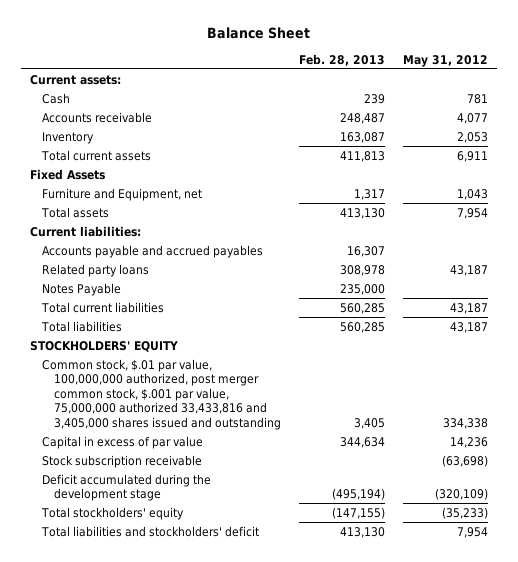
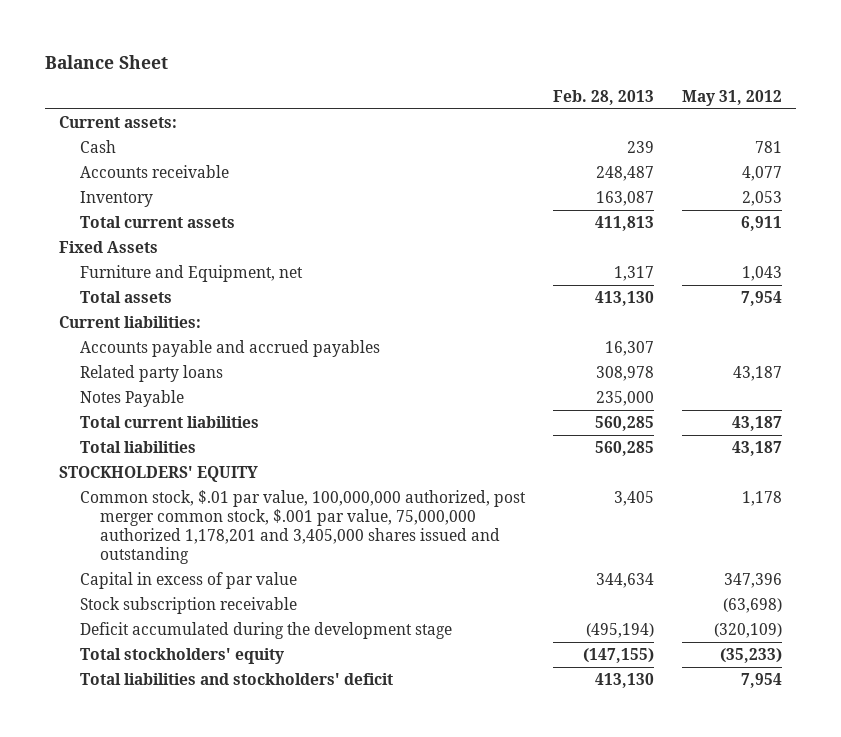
[41,358,282,430] Common stock, $.01 par value, 100,000,000 authorized, post merger common stock, $.001 par value, 75,000,000 authorized 33,433,816 and 3,405,000 shares issued and outstanding -> [79,489,526,565] Common stock, $.01 par value, 100,000,000 authorized, post merger common stock, $.001 par value, 75,000,000 authorized 1,178,201 and 3,405,000 shares issued and outstanding
[443,417,489,429] 334,338 -> [741,490,782,506] 1,178
[450,436,489,448] 14,236 -> [723,572,782,588] 347,396

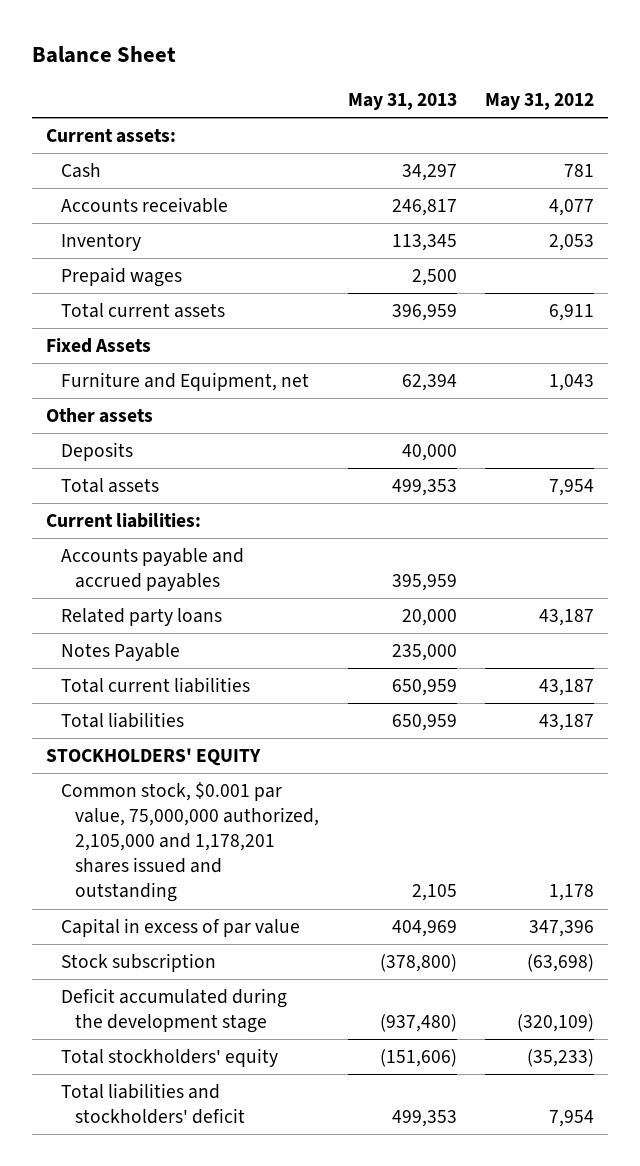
[552,90,654,106] Feb. 28, 2013 -> none
none -> [347,93,457,111] May 31, 2013
none -> [60,267,182,288] Prepaid wages
none -> [46,408,154,424] Other assets
none -> [60,442,133,462] Deposits
[79,489,526,565] Common stock, $.01 par value, 100,000,000 authorized, post merger common stock, $.001 par value, 75,000,000 authorized 1,178,201 and 3,405,000 shares issued and outstanding -> [60,782,320,903] Common stock, $0.001 par value, 75,000,000 authorized, 2,105,000 and 1,178,201 shares issued and outstanding
[79,596,297,614] Stock subscription receivable -> [60,953,216,973] Stock subscription

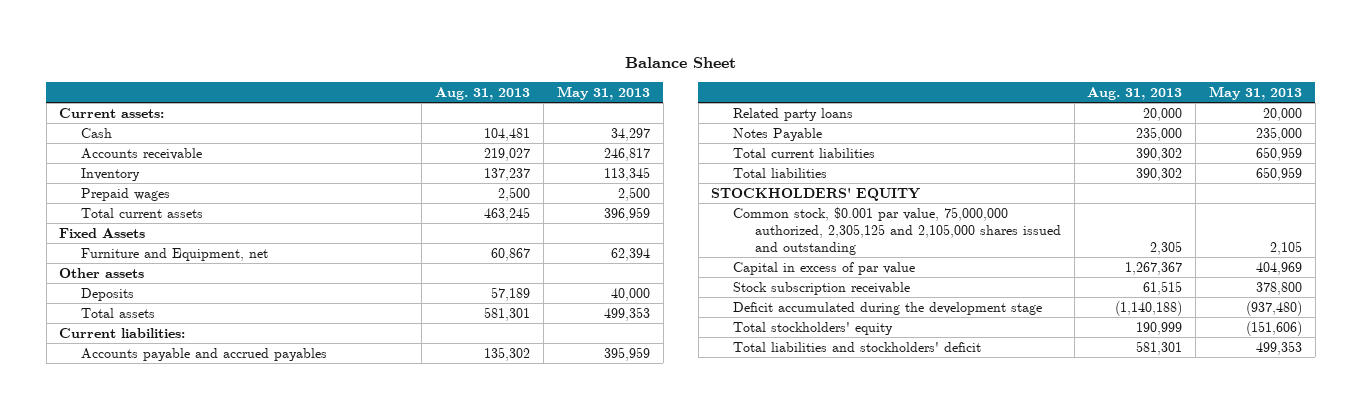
[485,93,595,111] May 31, 2012 -> none
none -> [435,86,531,100] Aug. 31, 2013
[60,782,320,903] Common stock, $0.001 par value, 75,000,000 authorized, 2,105,000 and 1,178,201 shares issued and outstanding -> [733,206,1061,255] Common stock, $0.001 par value, 75,000,000 authorized, 2,305,125 and 2,105,000 shares issued and outstanding
[60,953,216,973] Stock subscription -> [733,281,911,295] Stock subscription receivable
[379,954,457,973] (378,800) -> [1255,281,1302,295] 378,800

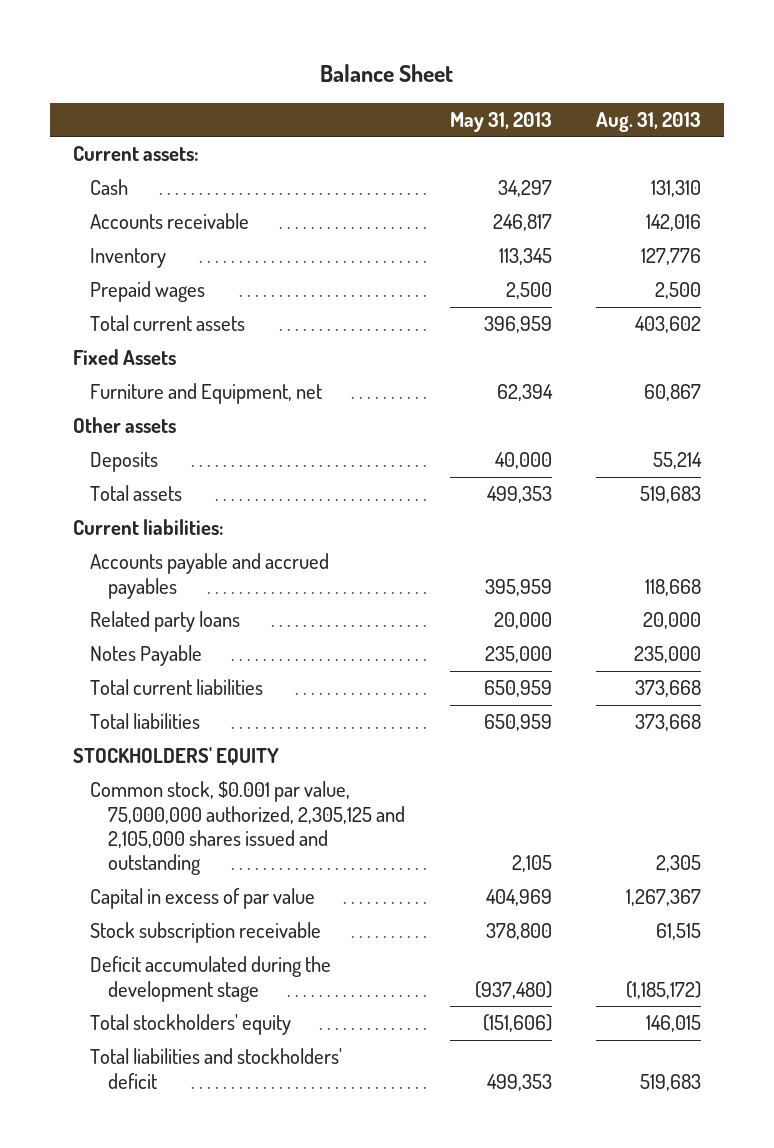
[484,127,531,141] 104,481 -> [651,180,702,198] 131,310
[484,147,531,161] 219,027 -> [646,214,702,232] 142,016
[484,167,531,181] 137,237 -> [641,248,702,266] 127,776
[484,206,531,221] 463,245 -> [635,316,702,334] 403,602
[491,286,531,301] 57,189 -> [653,452,703,470] 55,214
[484,306,531,321] 581,301 -> [640,486,702,504] 519,683
[484,346,531,361] 135,302 -> [645,578,702,596] 118,668
[1136,147,1183,161] 390,302 -> [635,680,702,698] 373,668
[1136,167,1183,181] 390,302 -> [635,714,702,732] 373,668
[1115,300,1183,316] (1,140,188) -> [626,980,702,999] (1,185,172)
[1136,321,1183,335] 190,999 -> [646,1015,702,1033] 146,015
[1136,340,1183,355] 581,301 -> [640,1073,702,1091] 519,683

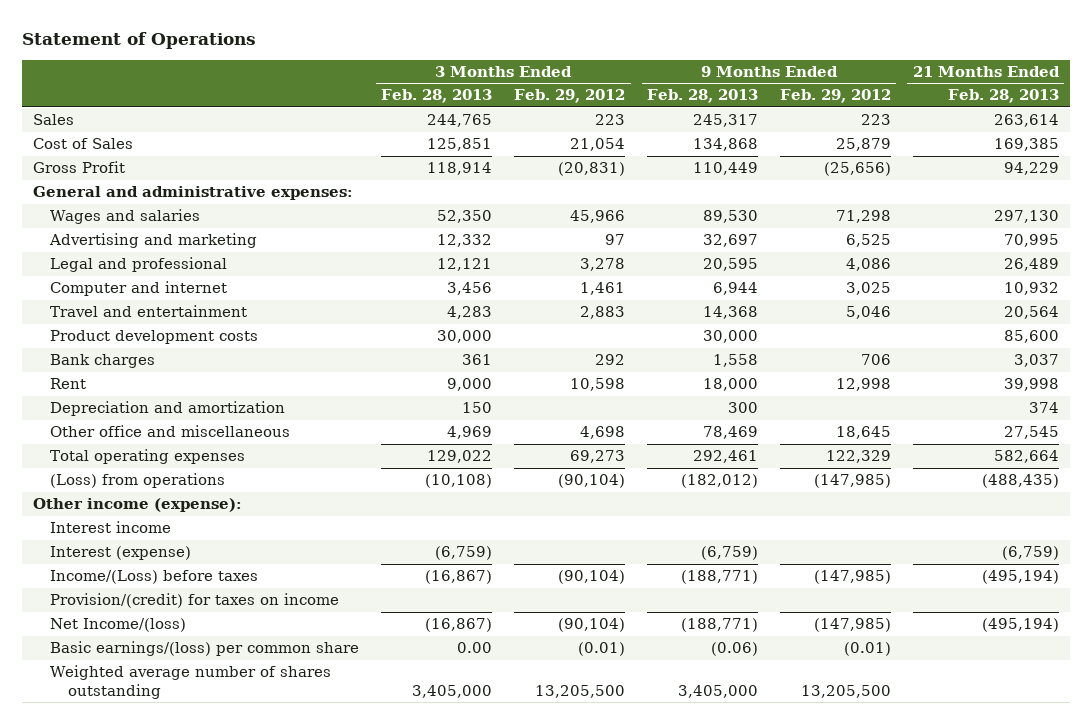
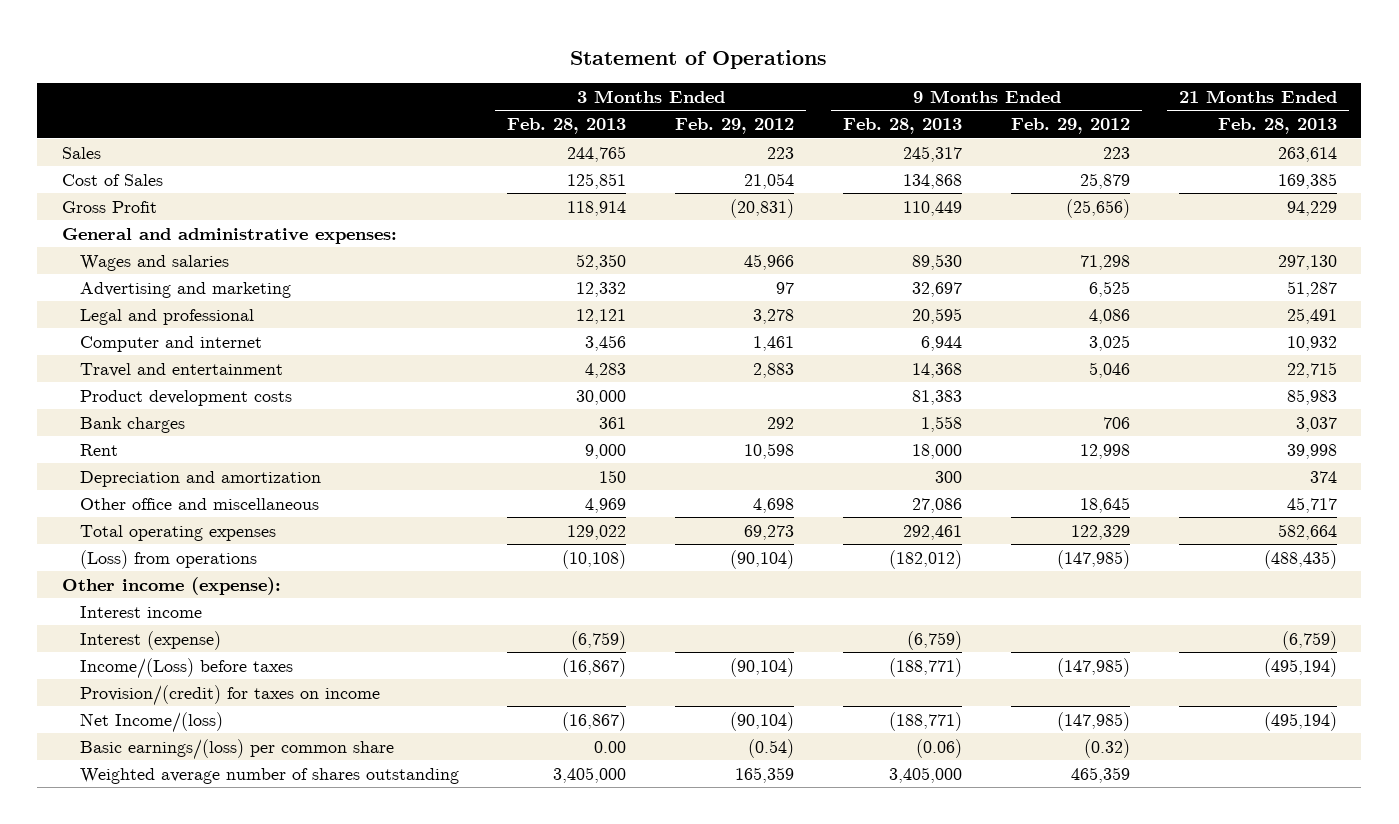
[1003,234,1059,248] 70,995 -> [1286,280,1337,297] 51,287
[1003,258,1059,272] 26,489 -> [1286,307,1337,324] 25,491
[1003,306,1059,320] 20,564 -> [1286,361,1337,378] 22,715
[703,330,759,344] 30,000 -> [912,389,963,405] 81,383
[1003,330,1059,344] 85,600 -> [1286,388,1337,405] 85,983
[703,426,759,440] 78,469 -> [912,497,963,513] 27,086
[1003,426,1059,440] 27,545 -> [1286,496,1337,513] 45,717
[578,642,626,657] (0.01) -> [748,738,795,758] (0.54)
[843,642,891,657] (0.01) -> [1083,738,1130,758] (0.32)
[535,684,626,698] 13,205,500 -> [735,766,795,783] 165,359
[800,684,891,698] 13,205,500 -> [1070,766,1130,783] 465,359

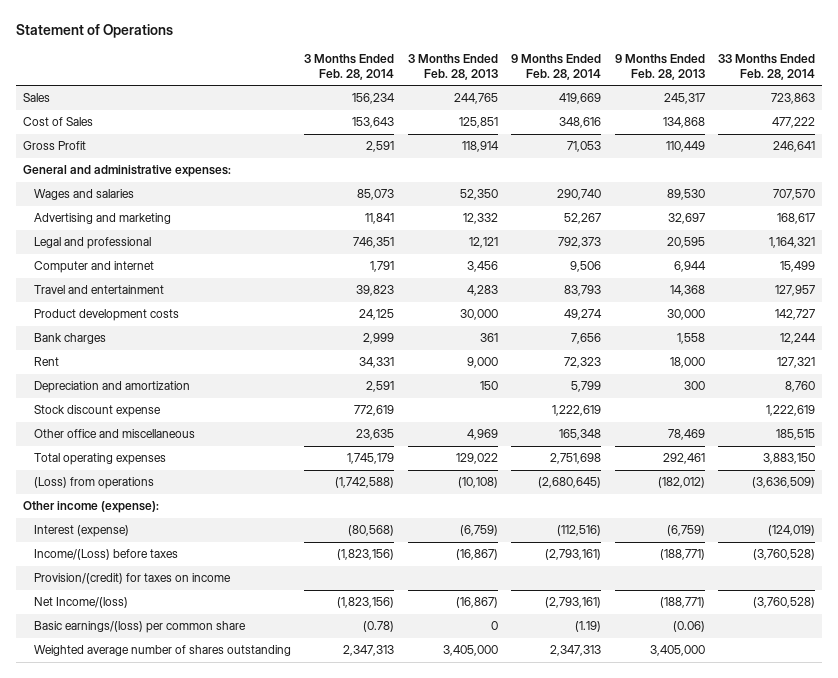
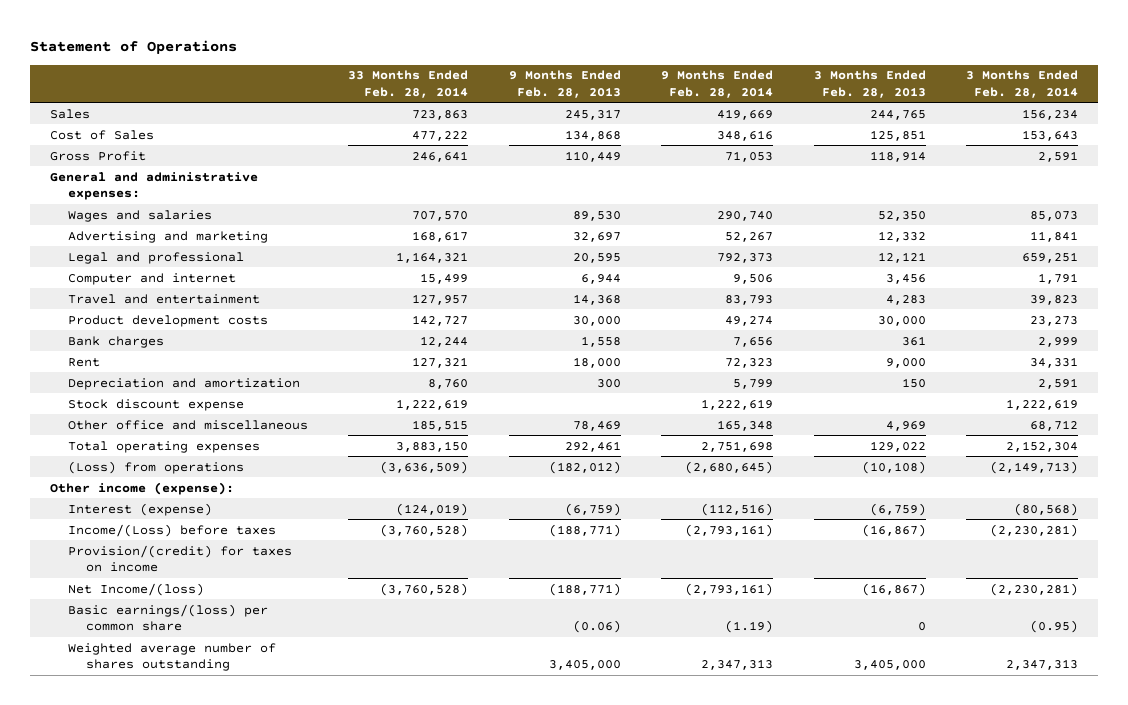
[353,237,395,249] 746,351 -> [1022,251,1079,263] 659,251
[359,309,395,321] 24,125 -> [1030,315,1079,326] 23,273
[354,405,395,417] 772,619 -> [1006,398,1079,410] 1,222,619
[356,429,395,441] 23,635 -> [1030,419,1079,431] 68,712
[347,453,395,465] 1,745,179 -> [1006,440,1079,452] 2,152,304
[335,477,395,489] (1,742,588) -> [990,460,1079,474] (2,149,713)
[337,549,395,561] (1,823,156) -> [990,523,1079,537] (2,230,281)
[337,597,395,609] (1,823,156) -> [990,582,1079,596] (2,230,281)
[363,621,395,633] (0.78) -> [1030,619,1079,633] (0.95)

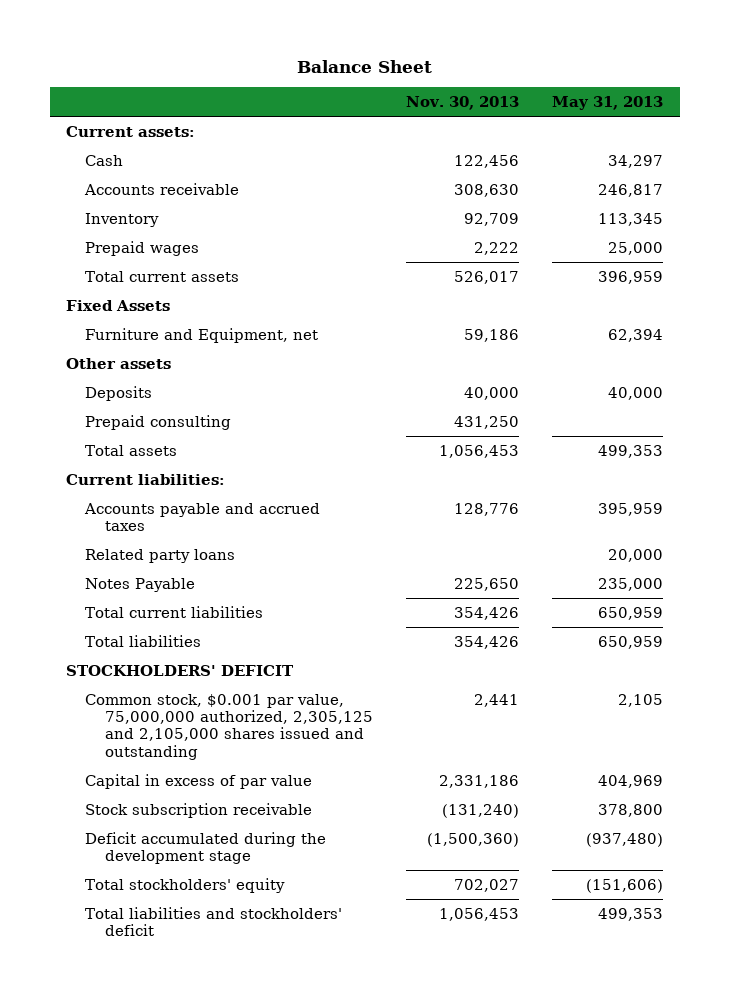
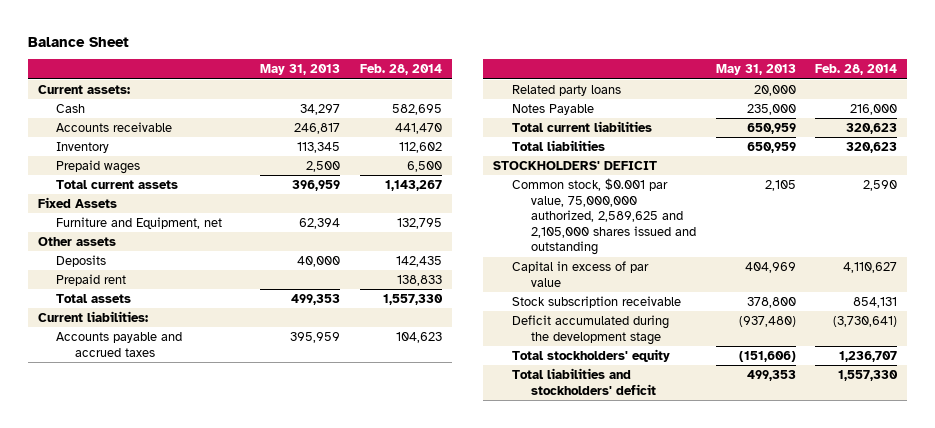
[405,96,519,111] Nov. 30, 2013 -> none
none -> [359,64,442,76] Feb. 28, 2014
[608,241,664,255] 25,000 -> [306,160,341,172] 2,500
[85,414,232,430] Prepaid consulting -> [56,273,127,286] Prepaid rent
[85,693,373,760] Common stock, $0.001 par value, 75,000,000 authorized, 2,305,125 and 2,105,000 shares issued and outstanding -> [511,177,696,256] Common stock, $0.001 par value, 75,000,000 authorized, 2,589,625 and 2,105,000 shares issued and outstanding

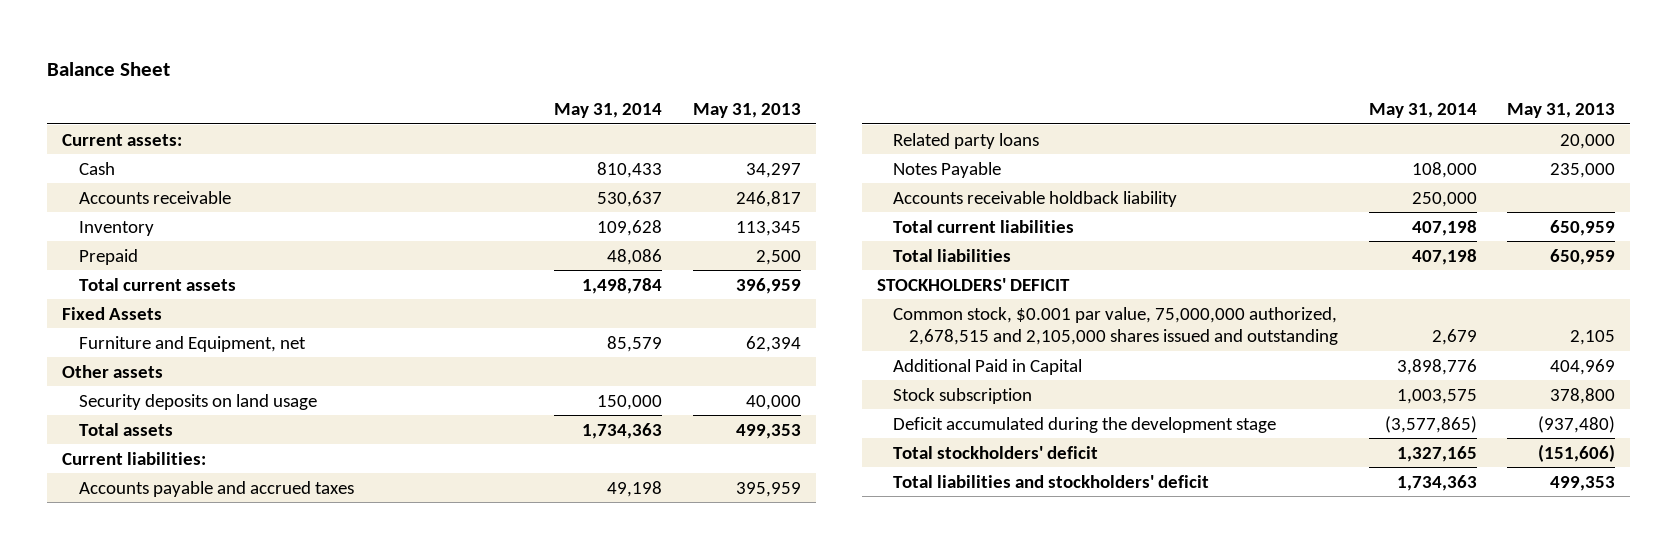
[359,64,442,76] Feb. 28, 2014 -> none
none -> [554,102,663,118] May 31, 2014
[56,159,141,174] Prepaid wages -> [78,248,138,265] Prepaid
[56,273,127,286] Prepaid rent -> none
[56,254,107,267] Deposits -> [78,393,317,410] Security deposits on land usage
none -> [893,190,1178,207] Accounts receivable holdback liability
[511,177,696,256] Common stock, $0.001 par value, 75,000,000 authorized, 2,589,625 and 2,105,000 shares issued and outstanding -> [893,306,1339,346] Common stock, $0.001 par value, 75,000,000 authorized, 2,678,515 and 2,105,000 shares issued and outstanding
[511,260,649,287] Capital in excess of par value -> [893,358,1083,375] Additional Paid in Capital
[511,295,681,308] Stock subscription receivable -> [893,387,1033,404] Stock subscription
[511,348,670,362] Total stockholders' equity -> [893,445,1099,459] Total stockholders' deficit

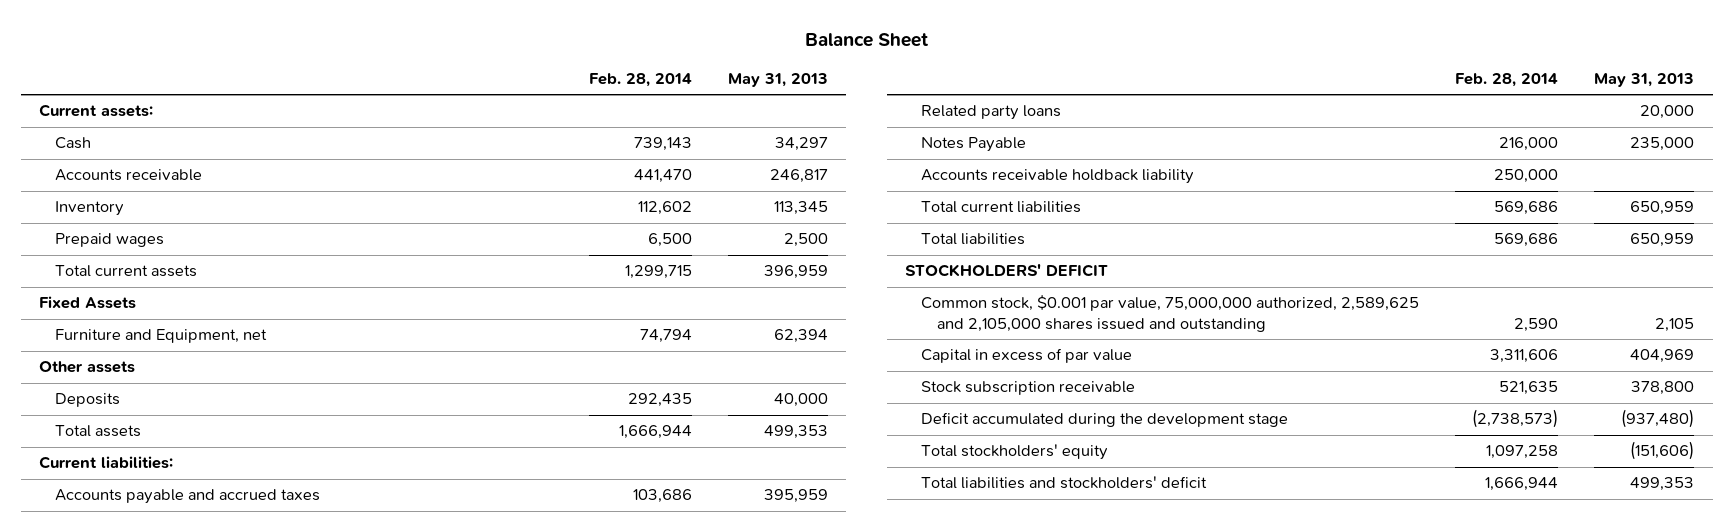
[554,102,663,118] May 31, 2014 -> none
none -> [588,72,692,87] Feb. 28, 2014
[78,248,138,265] Prepaid -> [54,233,164,248] Prepaid wages
[78,393,317,410] Security deposits on land usage -> [54,393,120,408] Deposits
[893,306,1339,346] Common stock, $0.001 par value, 75,000,000 authorized, 2,678,515 and 2,105,000 shares issued and outstanding -> [920,295,1419,332] Common stock, $0.001 par value, 75,000,000 authorized, 2,589,625 and 2,105,000 shares issued and outstanding
[893,358,1083,375] Additional Paid in Capital -> [920,348,1132,364] Capital in excess of par value
[893,387,1033,404] Stock subscription -> [920,381,1135,396] Stock subscription receivable
[893,445,1099,459] Total stockholders' deficit -> [920,444,1108,461] Total stockholders' equity

